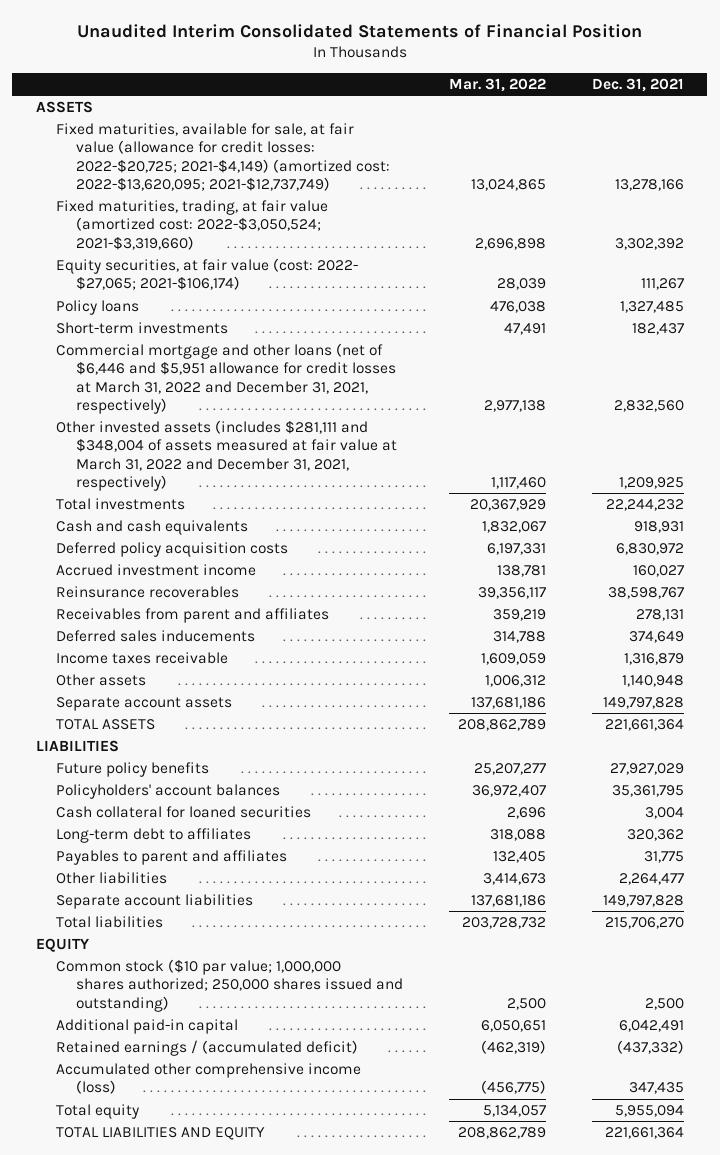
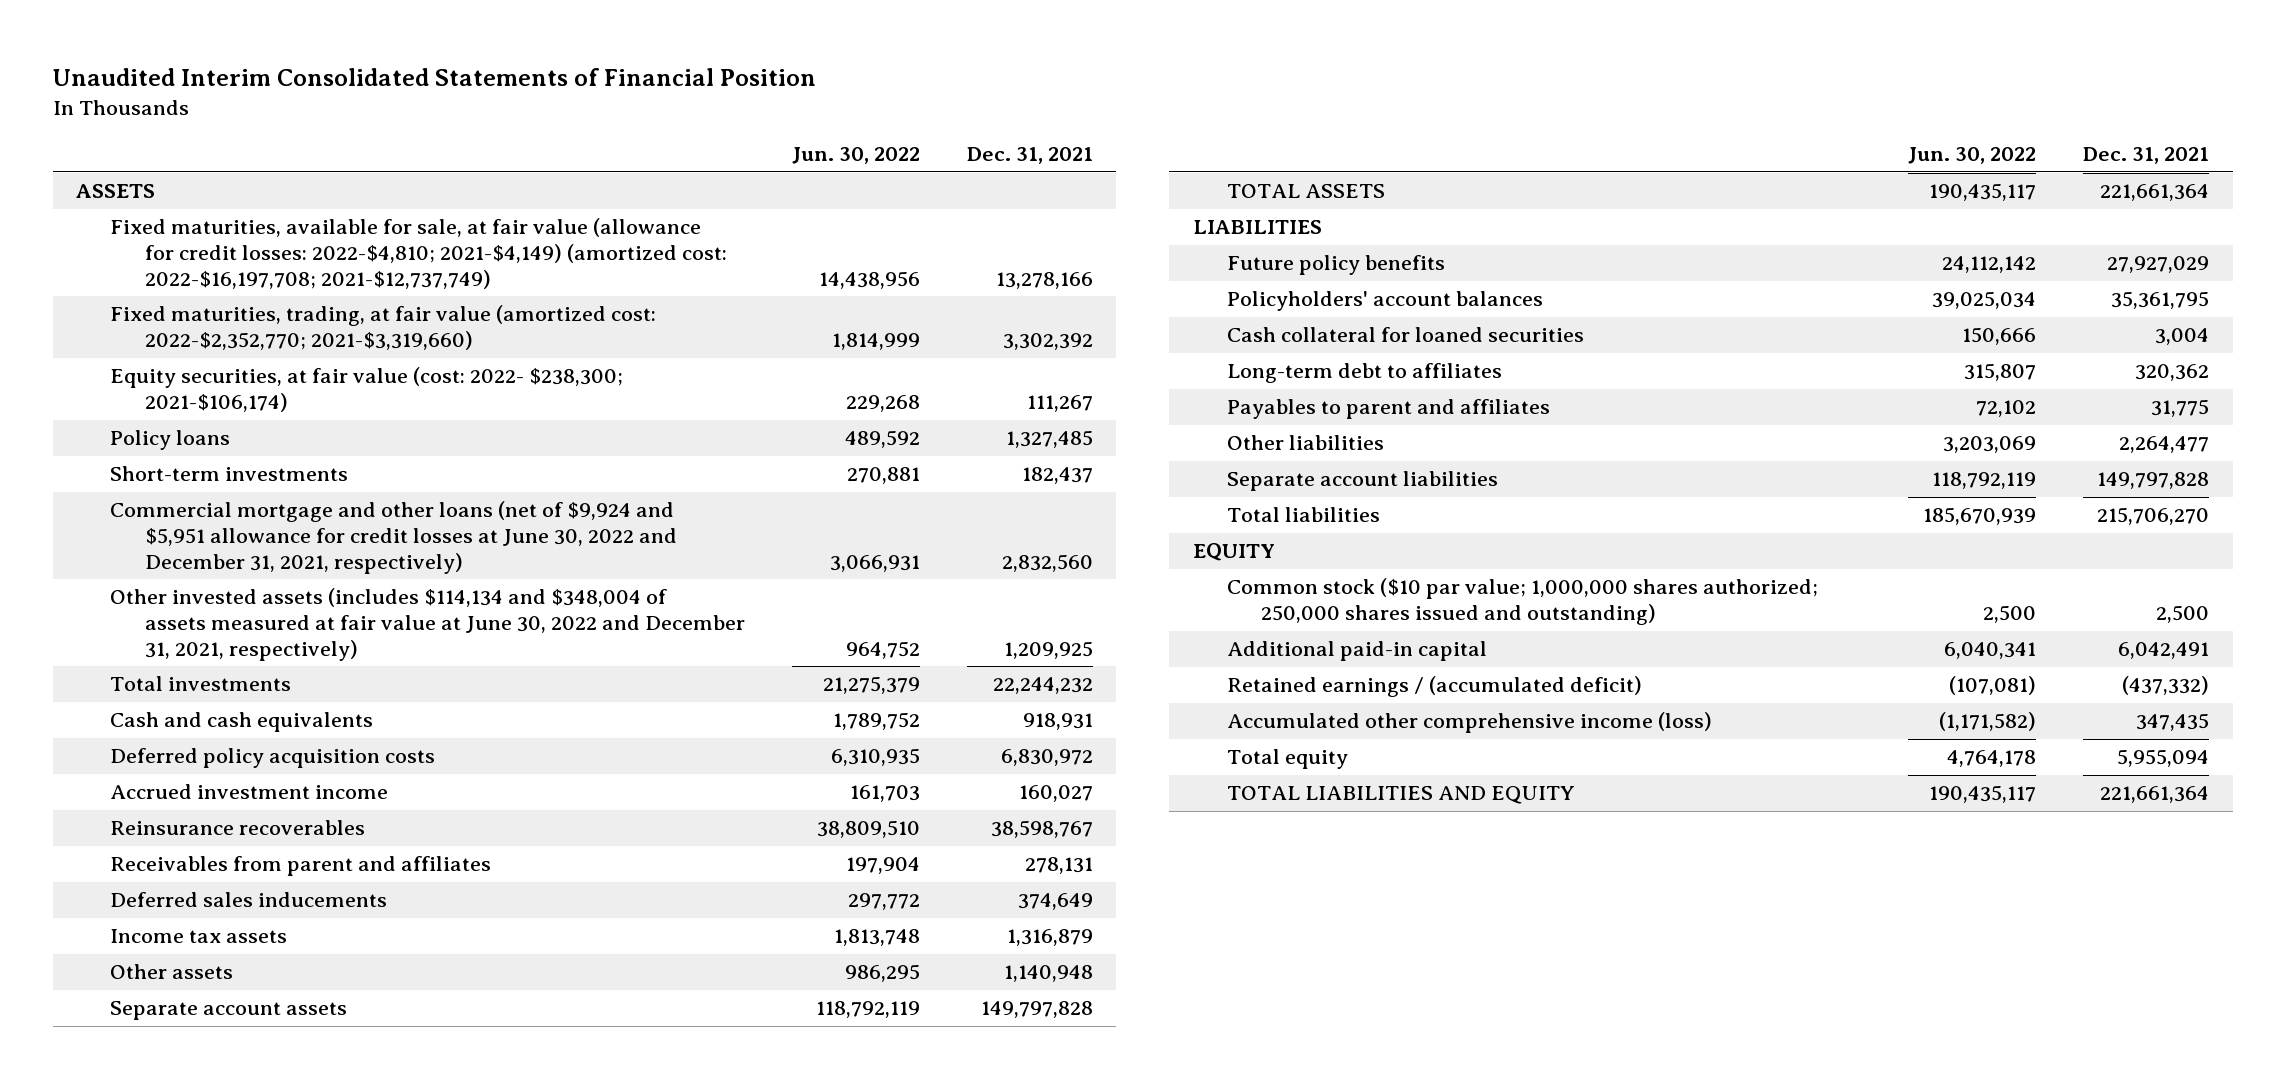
[448,78,546,93] Mar. 31, 2022 -> none
none -> [791,147,920,165] Jun. 30, 2022
[55,123,390,191] Fixed maturities, available for sale, at fair value (allowance for credit losses: 2022-$20,725; 2021-$4,149) (amortized cost: 2022-$13,620,095; 2021-$12,737,749) -> [110,218,727,290] Fixed maturities, available for sale, at fair value (allowance for credit losses: 2022-$4,810; 2021-$4,149) (amortized cost: 2022-$16,197,708; 2021-$12,737,749)
[55,200,328,250] Fixed maturities, trading, at fair value (amortized cost: 2022-$3,050,524; 2021-$3,319,660) -> [110,305,657,351] Fixed maturities, trading, at fair value (amortized cost: 2022-$2,352,770; 2021-$3,319,660)
[55,258,358,291] Equity securities, at fair value (cost: 2022- $27,065; 2021-$106,174) -> [110,367,624,413] Equity securities, at fair value (cost: 2022- $238,300; 2021-$106,174)
[55,343,396,414] Commercial mortgage and other loans (net of $6,446 and $5,951 allowance for credit losses at March 31, 2022 and December 31, 2021, respectively) -> [110,501,677,575] Commercial mortgage and other loans (net of $9,924 and $5,951 allowance for credit losses at June 30, 2022 and December 31, 2021, respectively)
[55,420,397,491] Other invested assets (includes $281,111 and $348,004 of assets measured at fair value at March 31, 2022 and December 31, 2021, respectively) -> [110,588,745,662] Other invested assets (includes $114,134 and $348,004 of assets measured at fair value at June 30, 2022 and December 31, 2021, respectively)
[55,652,228,665] Income taxes receivable -> [110,929,288,944] Income tax assets

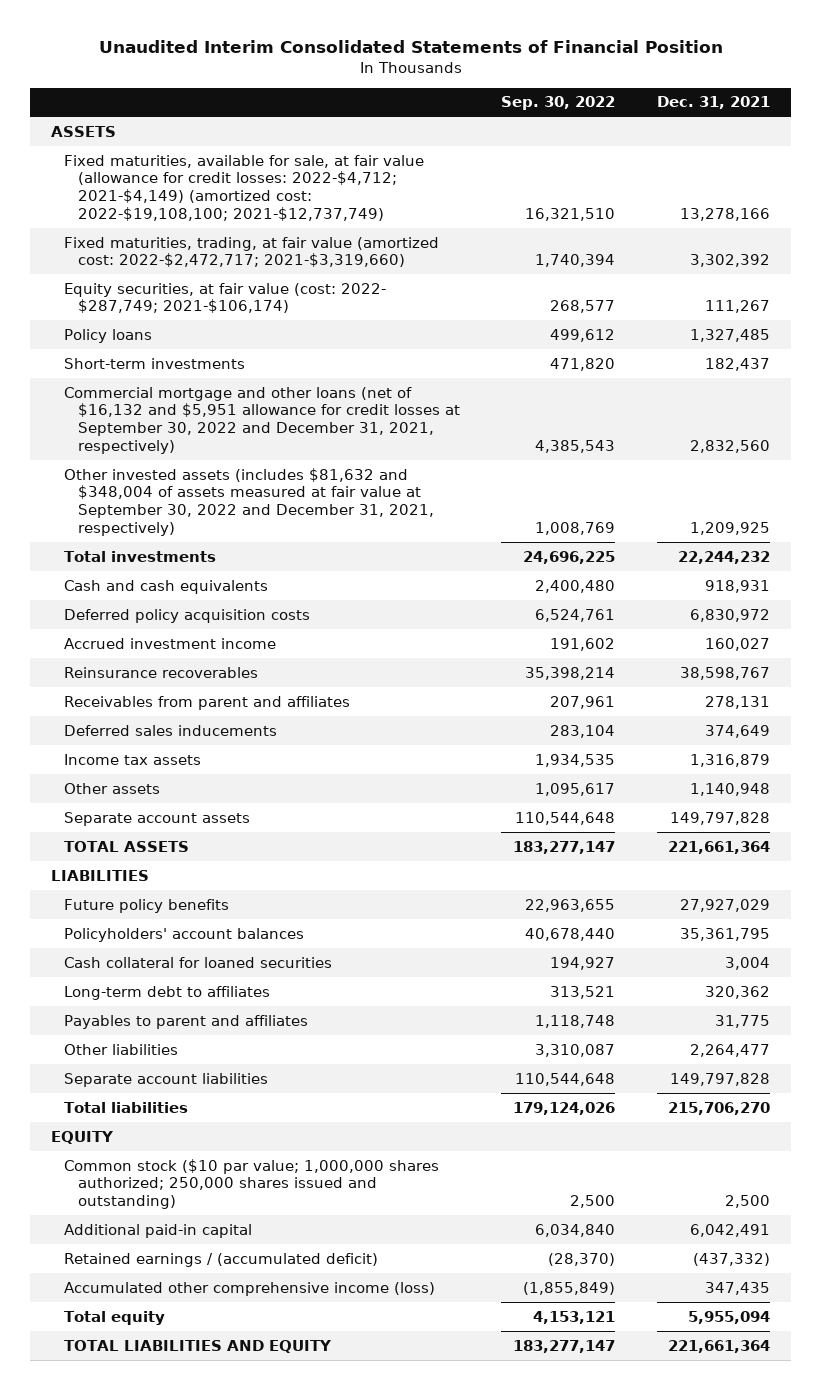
[791,147,920,165] Jun. 30, 2022 -> none
none -> [501,96,616,111] Sep. 30, 2022
[110,218,727,290] Fixed maturities, available for sale, at fair value (allowance for credit losses: 2022-$4,810; 2021-$4,149) (amortized cost: 2022-$16,197,708; 2021-$12,737,749) -> [64,154,425,221] Fixed maturities, available for sale, at fair value (allowance for credit losses: 2022-$4,712; 2021-$4,149) (amortized cost: 2022-$19,108,100; 2021-$12,737,749)
[110,305,657,351] Fixed maturities, trading, at fair value (amortized cost: 2022-$2,352,770; 2021-$3,319,660) -> [64,236,440,268] Fixed maturities, trading, at fair value (amortized cost: 2022-$2,472,717; 2021-$3,319,660)
[110,367,624,413] Equity securities, at fair value (cost: 2022- $238,300; 2021-$106,174) -> [64,282,387,314] Equity securities, at fair value (cost: 2022- $287,749; 2021-$106,174)
[110,501,677,575] Commercial mortgage and other loans (net of $9,924 and $5,951 allowance for credit losses at June 30, 2022 and December 31, 2021, respectively) -> [64,386,460,454] Commercial mortgage and other loans (net of $16,132 and $5,951 allowance for credit losses at September 30, 2022 and December 31, 2021, respectively)
[110,588,745,662] Other invested assets (includes $114,134 and $348,004 of assets measured at fair value at June 30, 2022 and December 31, 2021, respectively) -> [64,467,434,536] Other invested assets (includes $81,632 and $348,004 of assets measured at fair value at September 30, 2022 and December 31, 2021, respectively)

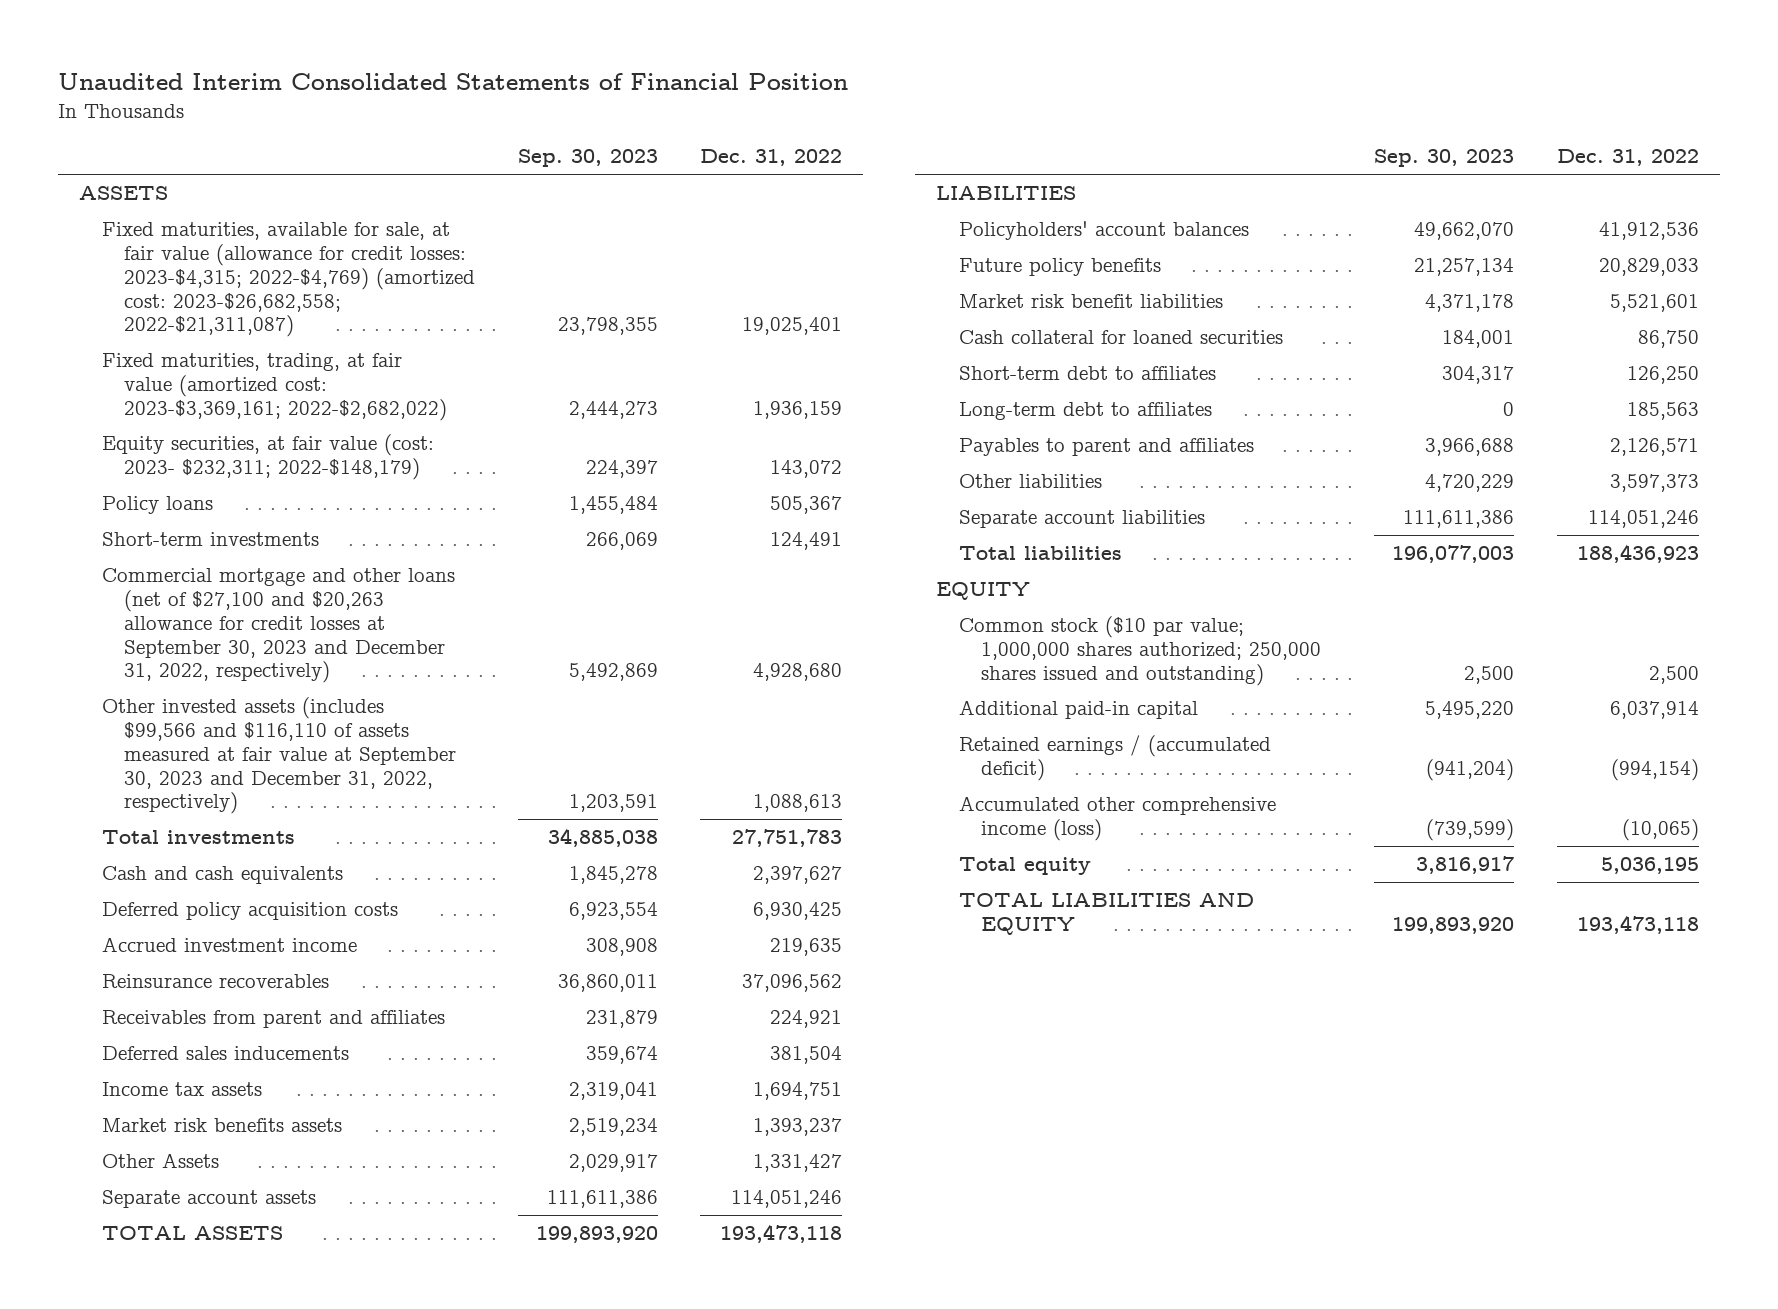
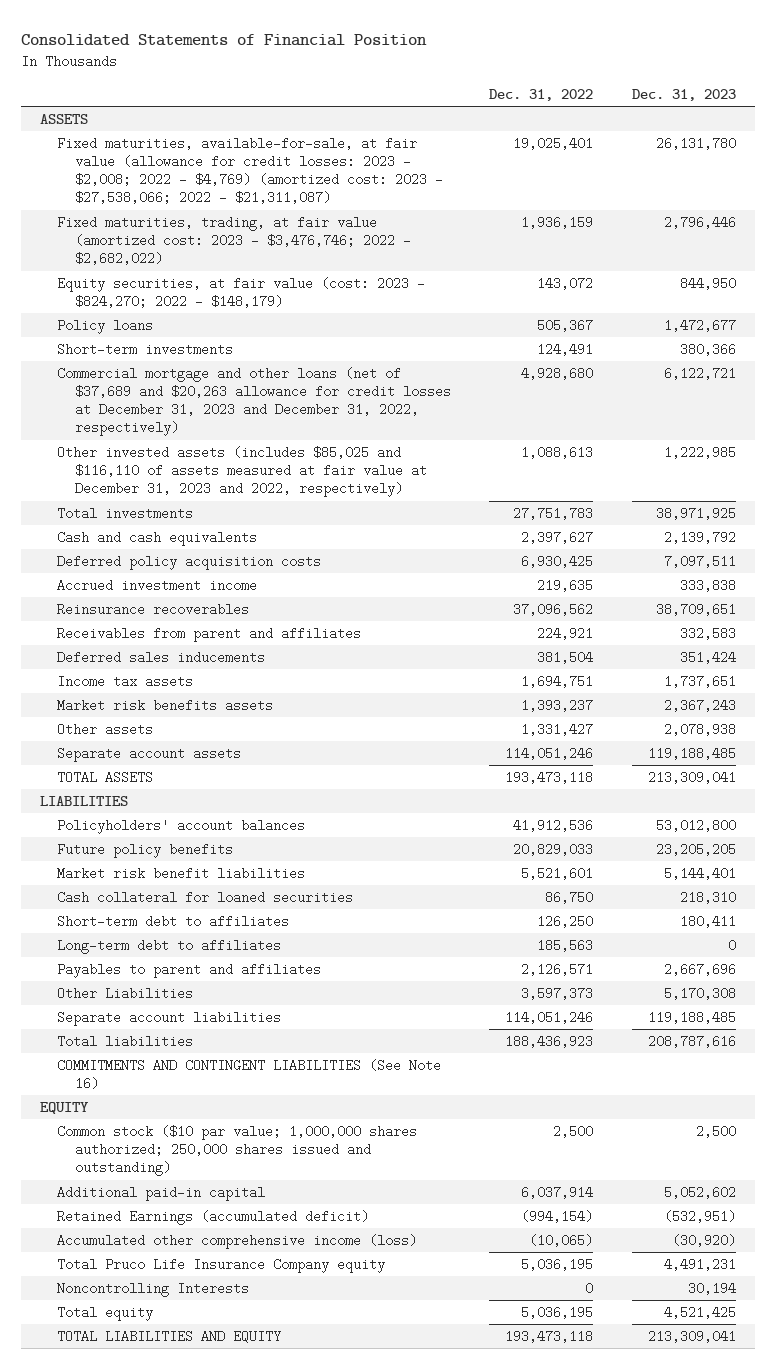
[57,72,848,90] Unaudited Interim Consolidated Statements of Financial Position -> [20,34,427,47] Consolidated Statements of Financial Position
[517,149,658,168] Sep. 30, 2023 -> none
none -> [632,88,737,101] Dec. 31, 2023
[101,221,476,338] Fixed maturities, available for sale, at fair value (allowance for credit losses: 2023-$4,315; 2022-$4,769) (amortized cost: 2023-$26,682,558; 2022-$21,311,087) -> [57,136,443,205] Fixed maturities, available-for-sale, at fair value (allowance for credit losses: 2023 - $2,008; 2022 - $4,769) (amortized cost: 2023 - $27,538,066; 2022 - $21,311,087)
[101,352,448,421] Fixed maturities, trading, at fair value (amortized cost: 2023-$3,369,161; 2022-$2,682,022) -> [57,215,411,266] Fixed maturities, trading, at fair value (amortized cost: 2023 - $3,476,746; 2022 - $2,682,022)
[101,433,434,480] Equity securities, at fair value (cost: 2023- $232,311; 2022-$148,179) -> [57,276,426,309] Equity securities, at fair value (cost: 2023 - $824,270; 2022 - $148,179)
[101,567,455,684] Commercial mortgage and other loans (net of $27,100 and $20,263 allowance for credit losses at September 30, 2023 and December 31, 2022, respectively) -> [57,366,451,437] Commercial mortgage and other loans (net of $37,689 and $20,263 allowance for credit losses at December 31, 2023 and December 31, 2022, respectively)
[101,696,457,815] Other invested assets (includes $99,566 and $116,110 of assets measured at fair value at September 30, 2023 and December 31, 2022, respectively) -> [57,445,427,498] Other invested assets (includes $85,025 and $116,110 of assets measured at fair value at December 31, 2023 and 2022, respectively)
[101,1152,219,1168] Other Assets -> [57,722,154,736] Other assets
[958,473,1102,488] Other liabilities -> [57,986,194,1000] Other Liabilities
none -> [57,1058,442,1091] COMMITMENTS AND CONTINGENT LIABILITIES (See Note 16)
[958,734,1271,781] Retained earnings / (accumulated deficit) -> [57,1209,370,1225] Retained Earnings (accumulated deficit)
none -> [57,1257,386,1273] Total Pruco Life Insurance Company equity
none -> [57,1281,250,1297] Noncontrolling Interests

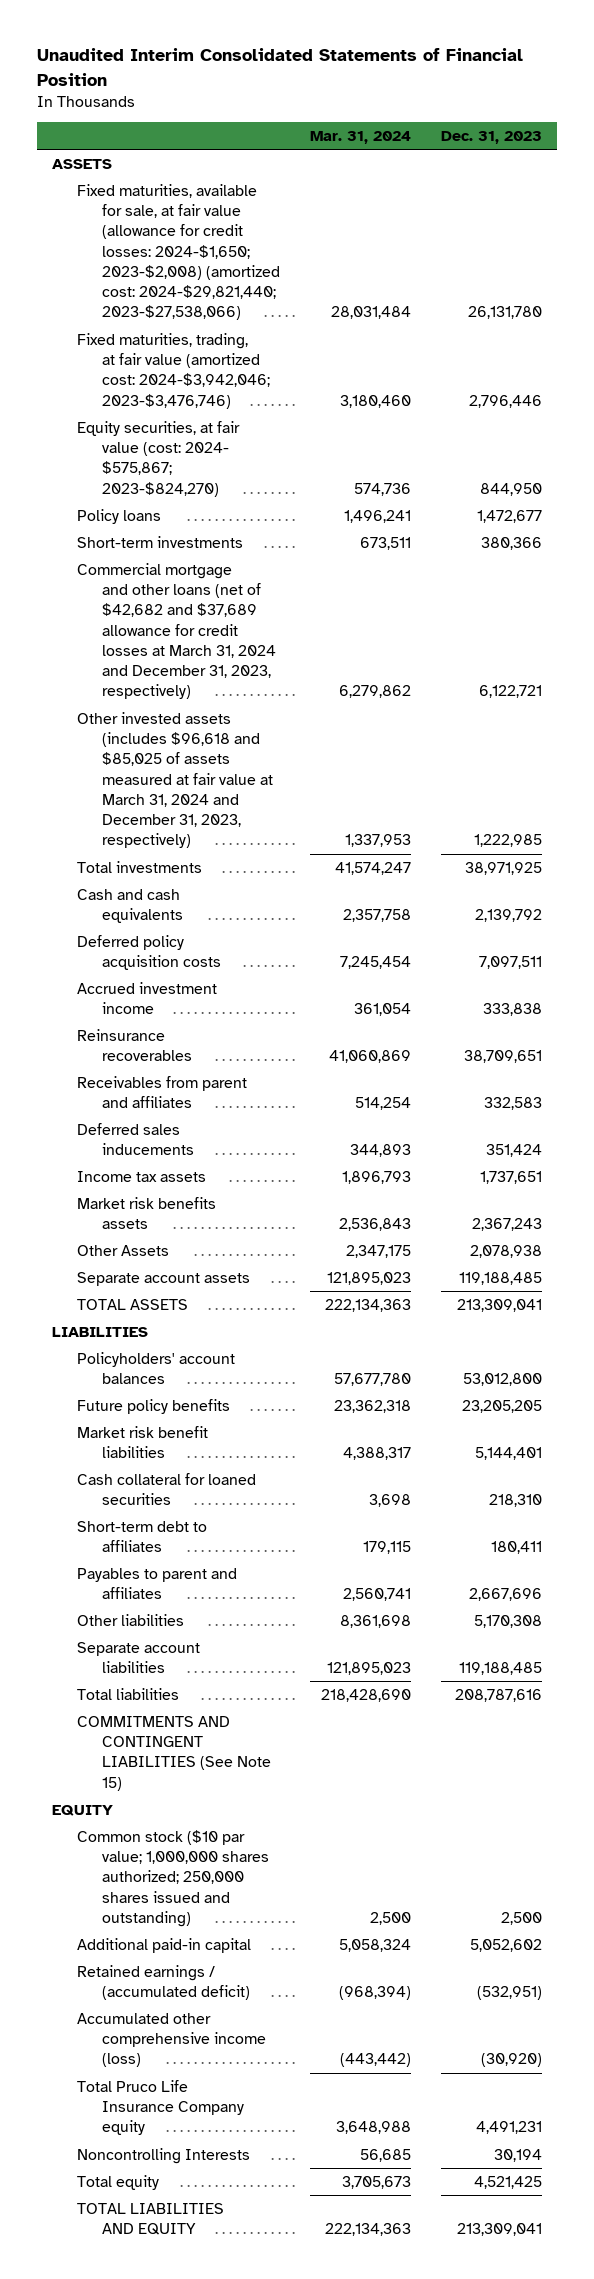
[20,34,427,47] Consolidated Statements of Financial Position -> [37,48,524,86] Unaudited Interim Consolidated Statements of Financial Position
[489,88,594,101] Dec. 31, 2022 -> none
none -> [310,131,412,145] Mar. 31, 2024
[57,136,443,205] Fixed maturities, available-for-sale, at fair value (allowance for credit losses: 2023 - $2,008; 2022 - $4,769) (amortized cost: 2023 - $27,538,066; 2022 - $21,311,087) -> [77,183,281,321] Fixed maturities, available for sale, at fair value (allowance for credit losses: 2024-$1,650; 2023-$2,008) (amortized cost: 2024-$29,821,440; 2023-$27,538,066)
[57,215,411,266] Fixed maturities, trading, at fair value (amortized cost: 2023 - $3,476,746; 2022 - $2,682,022) -> [77,332,271,409] Fixed maturities, trading, at fair value (amortized cost: 2024-$3,942,046; 2023-$3,476,746)
[57,276,426,309] Equity securities, at fair value (cost: 2023 - $824,270; 2022 - $148,179) -> [77,420,241,497] Equity securities, at fair value (cost: 2024- $575,867; 2023-$824,270)
[57,366,451,437] Commercial mortgage and other loans (net of $37,689 and $20,263 allowance for credit losses at December 31, 2023 and December 31, 2022, respectively) -> [77,562,277,700] Commercial mortgage and other loans (net of $42,682 and $37,689 allowance for credit losses at March 31, 2024 and December 31, 2023, respectively)
[57,445,427,498] Other invested assets (includes $85,025 and $116,110 of assets measured at fair value at December 31, 2023 and 2022, respectively) -> [77,711,274,849] Other invested assets (includes $96,618 and $85,025 of assets measured at fair value at March 31, 2024 and December 31, 2023, respectively)
[57,722,154,736] Other assets -> [77,1244,170,1256] Other Assets
[57,938,282,954] Long-term debt to affiliates -> none
[57,986,194,1000] Other Liabilities -> [77,1613,185,1626] Other liabilities
[57,1058,442,1091] COMMITMENTS AND CONTINGENT LIABILITIES (See Note 16) -> [77,1715,272,1791] COMMITMENTS AND CONTINGENT LIABILITIES (See Note 15)
[57,1209,370,1225] Retained Earnings (accumulated deficit) -> [77,1964,251,2001] Retained earnings / (accumulated deficit)

